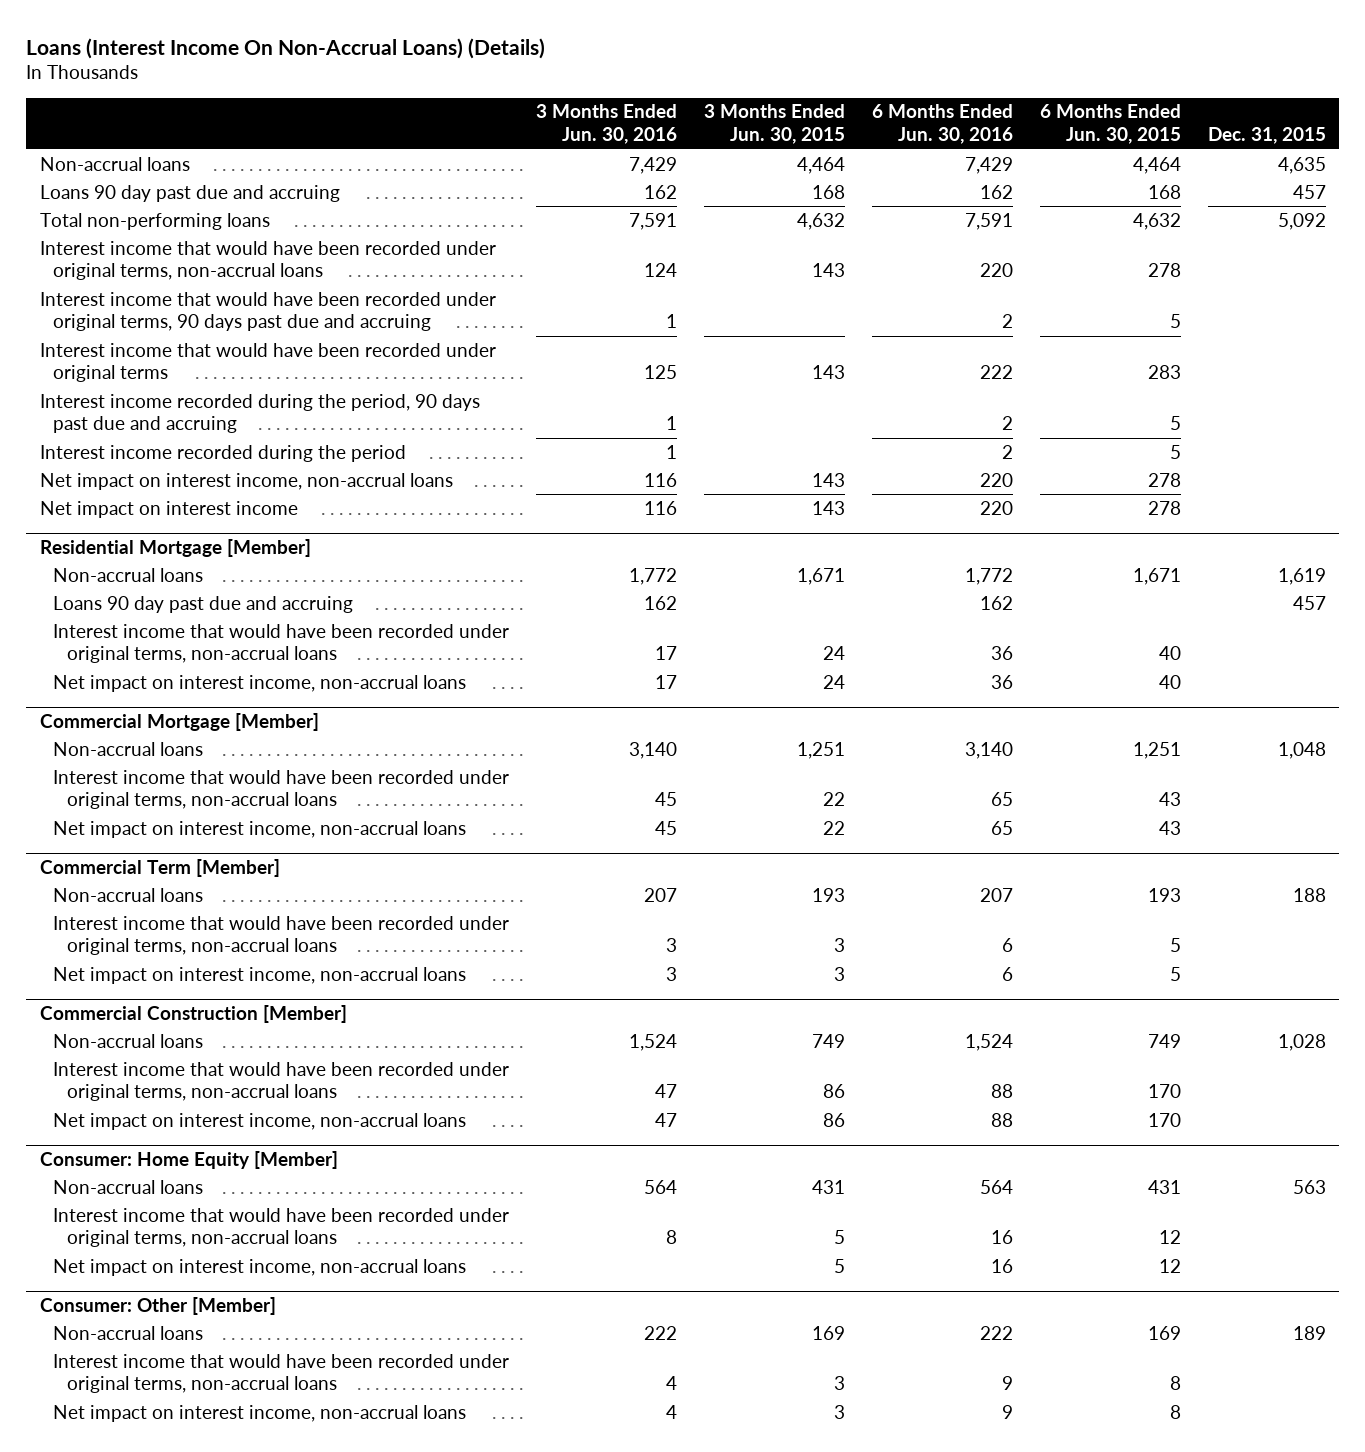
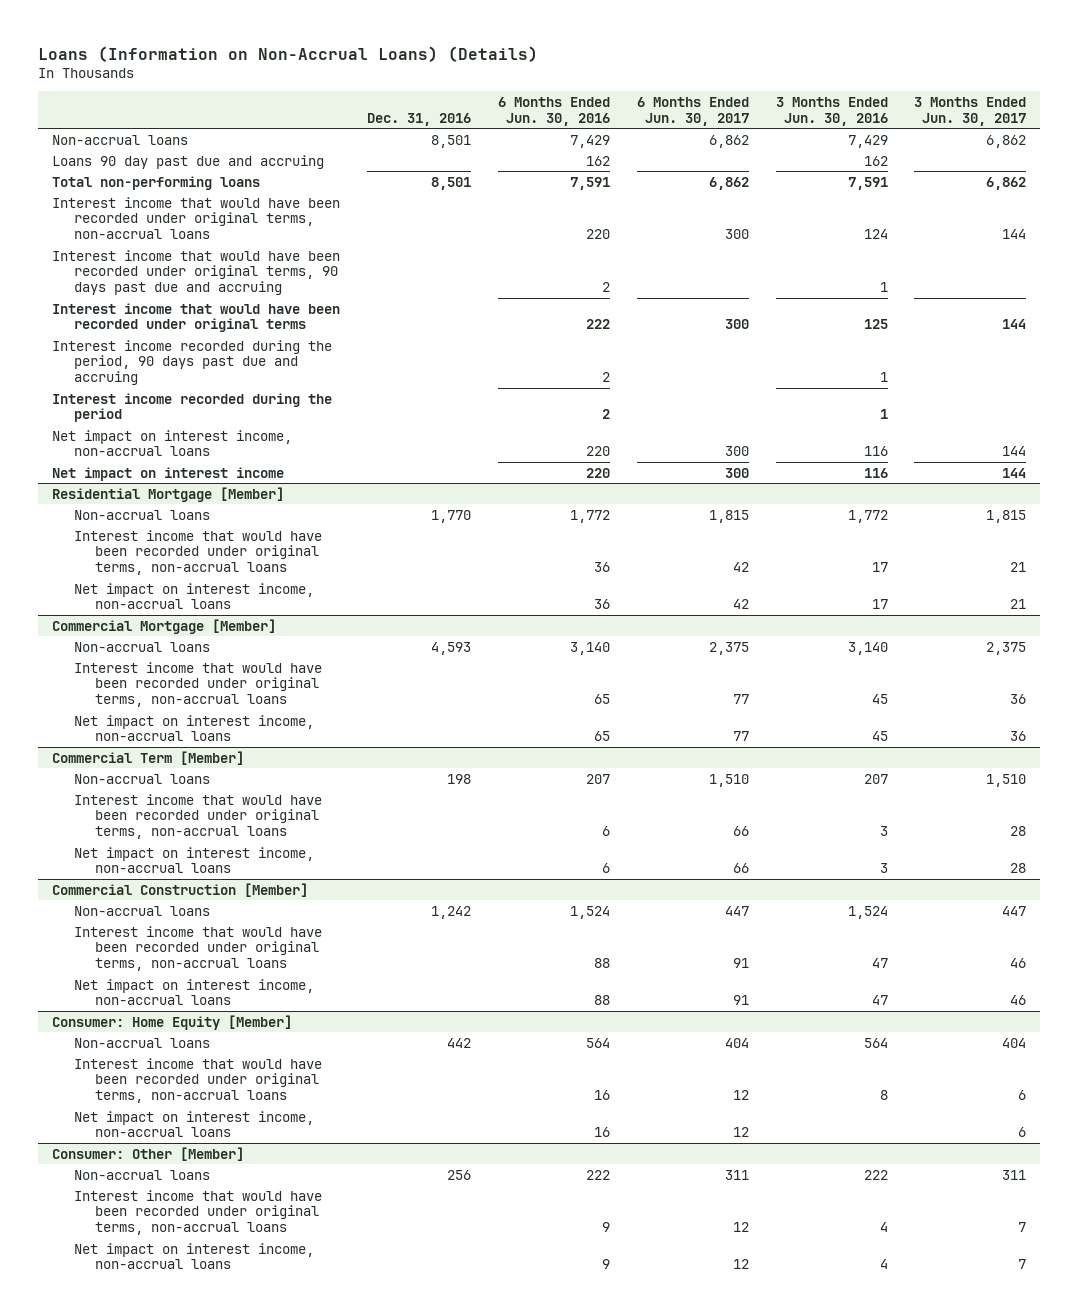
[26,37,546,59] Loans (Interest Income On Non-Accrual Loans) (Details) -> [38,45,539,62] Loans (Information on Non-Accrual Loans) (Details)
[704,104,846,145] 3 Months Ended Jun. 30, 2015 -> none
[1039,104,1181,145] 6 Months Ended Jun. 30, 2015 -> none
[1207,127,1326,145] Dec. 31, 2015 -> none
none -> [366,112,471,126] Dec. 31, 2016
none -> [636,97,749,126] 6 Months Ended Jun. 30, 2017
none -> [914,97,1027,126] 3 Months Ended Jun. 30, 2017
[53,595,354,613] Loans 90 day past due and accruing -> none

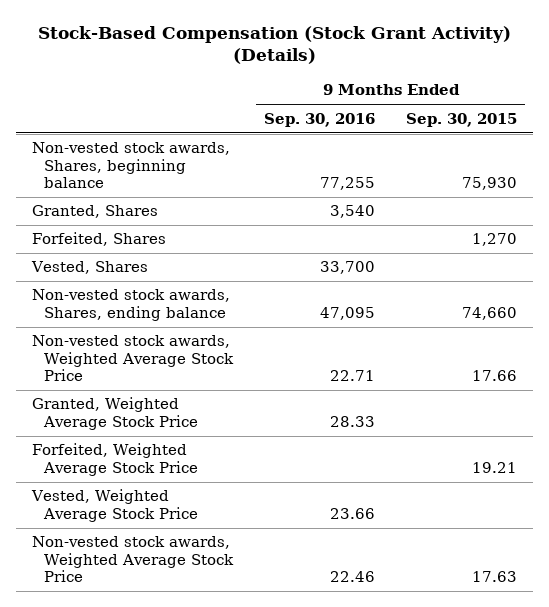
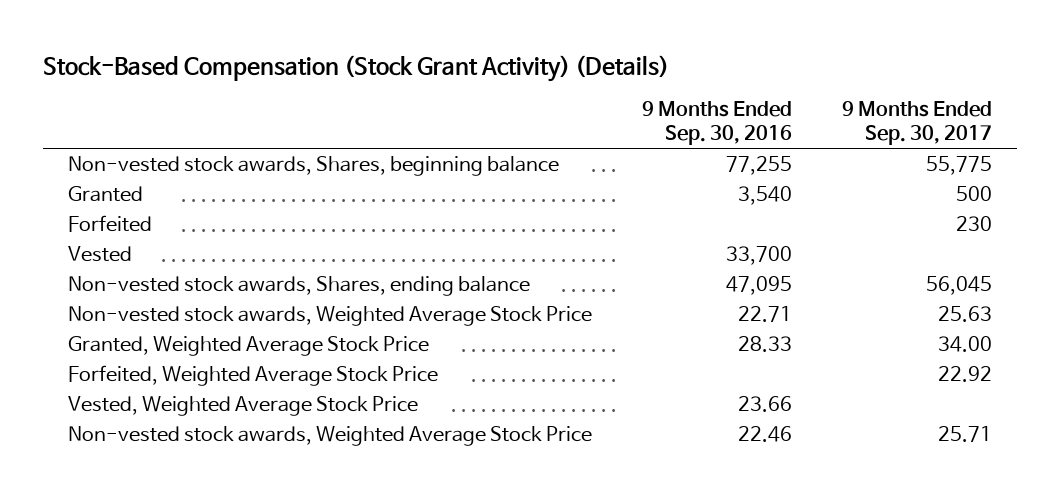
[406,112,518,127] Sep. 30, 2015 -> none
none -> [842,101,993,146] 9 Months Ended Sep. 30, 2017
[32,205,159,219] Granted, Shares -> [68,186,144,203] Granted
[32,232,167,247] Forfeited, Shares -> [68,215,153,233] Forfeited
[31,261,149,275] Vested, Shares -> [68,246,133,263] Vested

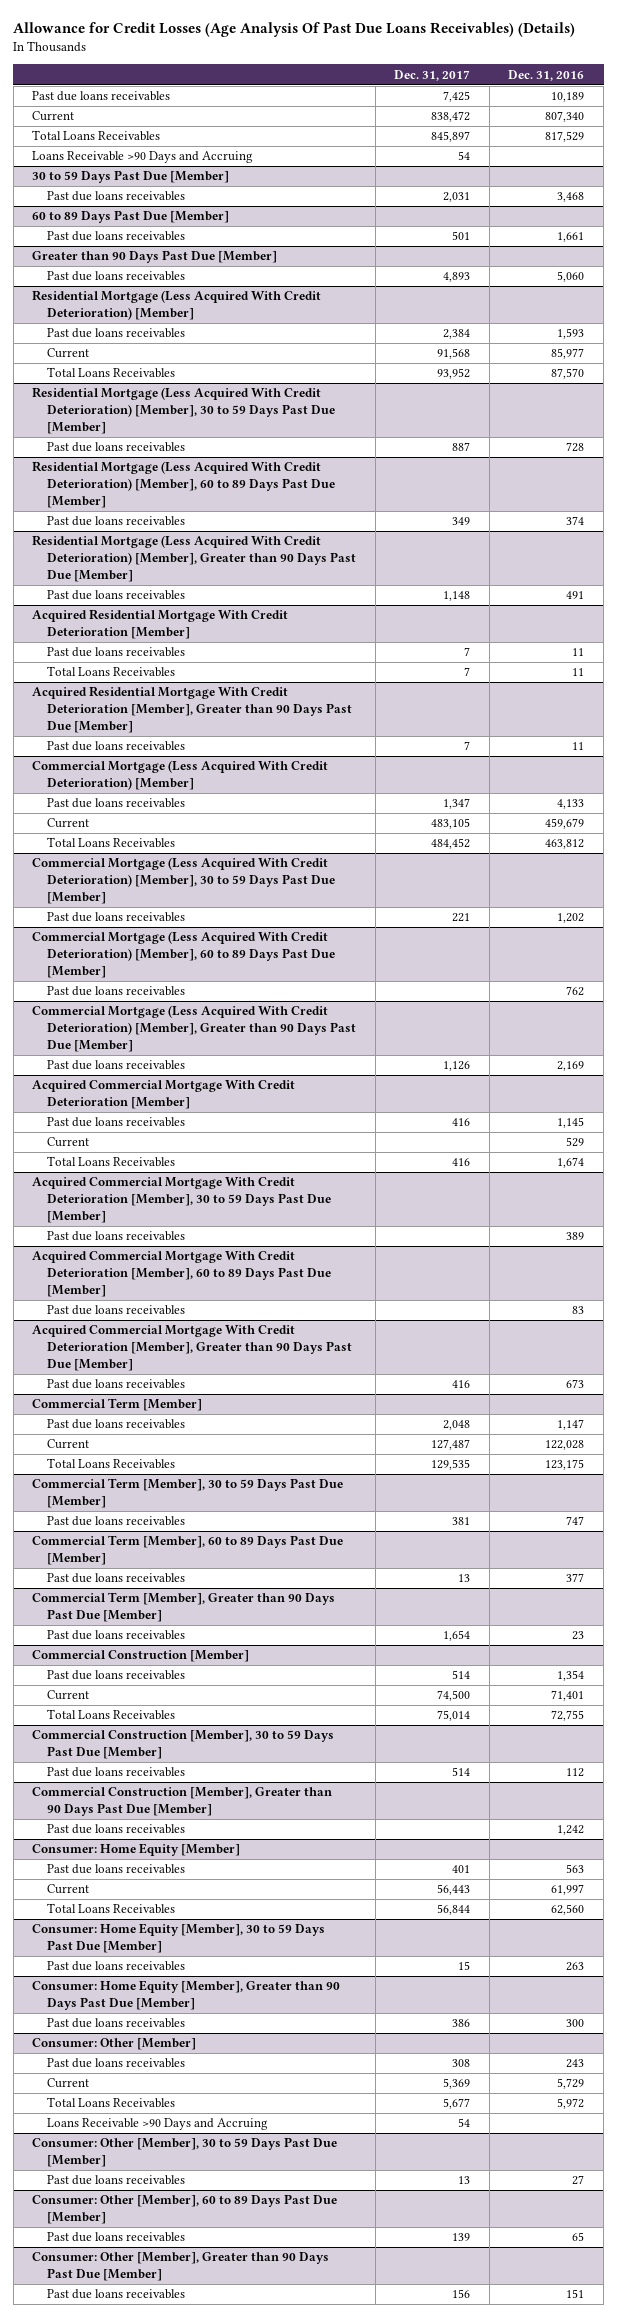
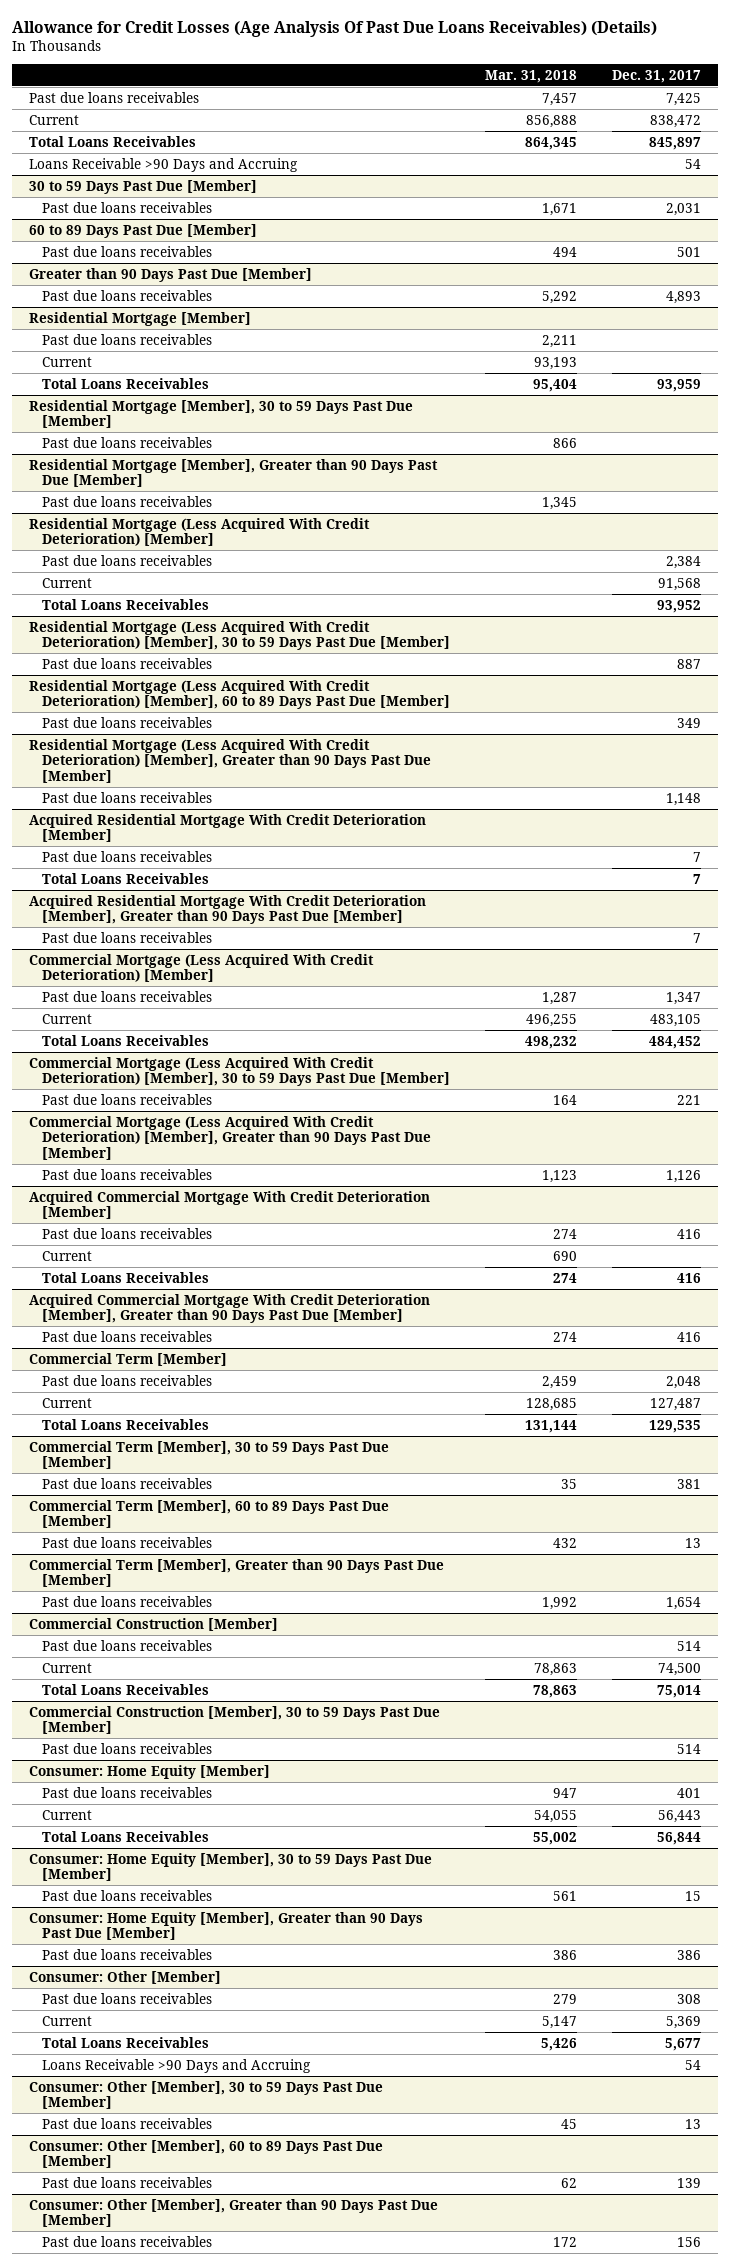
[508,69,585,81] Dec. 31, 2016 -> none
none -> [484,69,577,83] Mar. 31, 2018
none -> [29,311,252,326] Residential Mortgage [Member]
none -> [42,333,213,345] Past due loans receivables
none -> [42,356,93,367] Current
none -> [42,377,210,389] Total Loans Receivables
none -> [29,399,414,429] Residential Mortgage [Member], 30 to 59 Days Past Due [Member]
none -> [42,436,213,448] Past due loans receivables
none -> [29,458,439,488] Residential Mortgage [Member], Greater than 90 Days Past Due [Member]
none -> [42,495,213,507] Past due loans receivables
[32,931,335,979] Commercial Mortgage (Less Acquired With Credit Deterioration) [Member], 60 to 89 Days Past Due [Member] -> none
[46,986,185,997] Past due loans receivables -> none
[32,1177,331,1224] Acquired Commercial Mortgage With Credit Deterioration [Member], 30 to 59 Days Past Due [Member] -> none
[46,1231,185,1242] Past due loans receivables -> none
[32,1251,331,1298] Acquired Commercial Mortgage With Credit Deterioration [Member], 60 to 89 Days Past Due [Member] -> none
[46,1305,185,1316] Past due loans receivables -> none
[32,1787,333,1817] Commercial Construction [Member], Greater than 90 Days Past Due [Member] -> none
[46,1824,185,1835] Past due loans receivables -> none

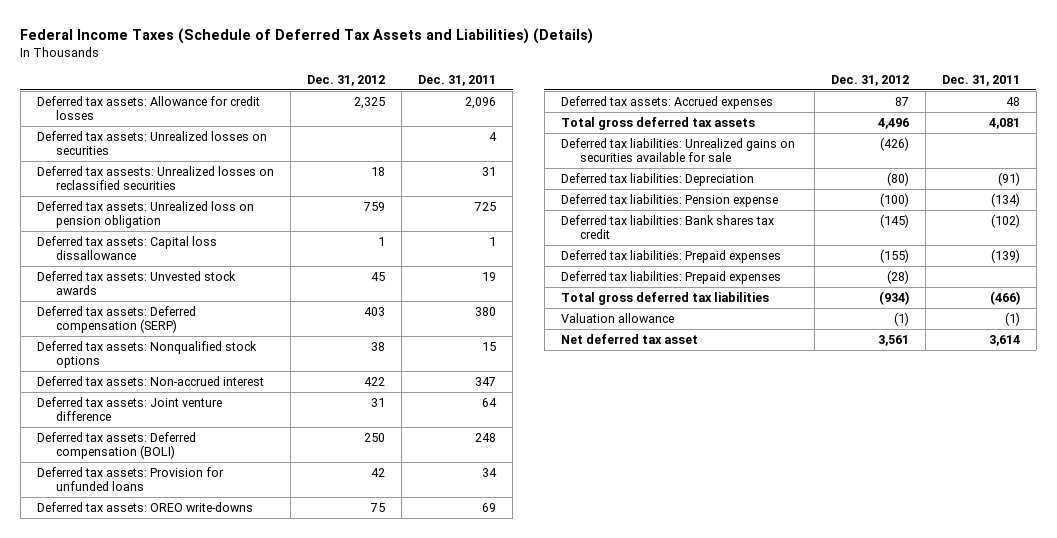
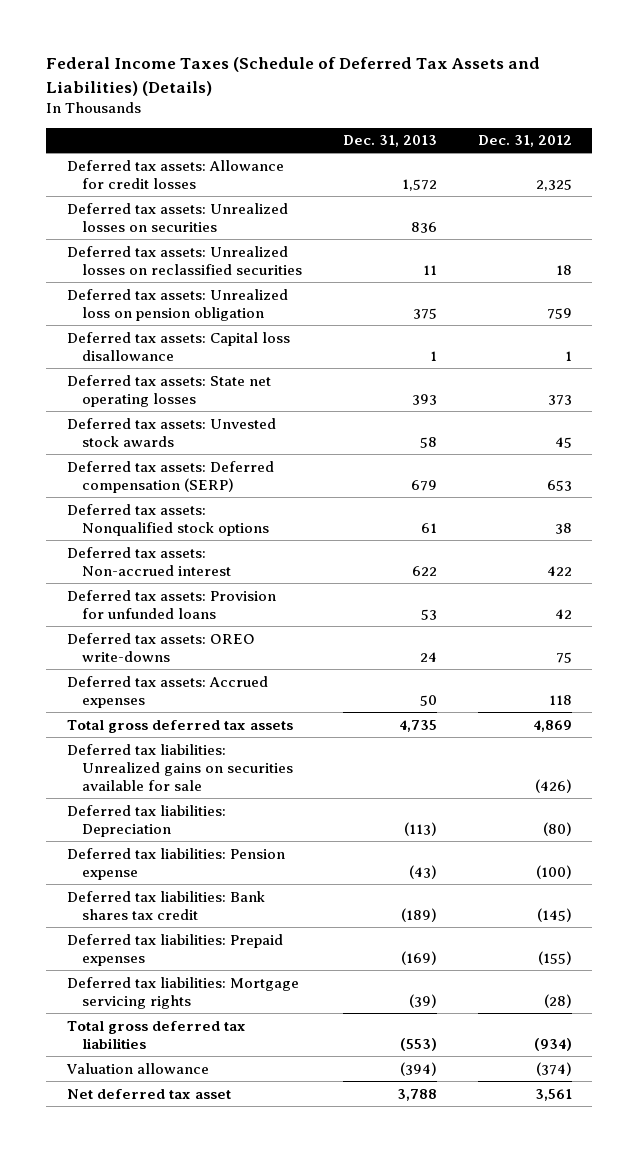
[418,75,497,87] Dec. 31, 2011 -> none
none -> [342,135,437,148] Dec. 31, 2013
[36,165,274,191] Deferred tax assests: Unrealized losses on reclassified securities -> [66,245,302,275] Deferred tax assets: Unrealized losses on reclassified securities
[36,235,217,261] Deferred tax assets: Capital loss dissallowance -> [66,331,290,361] Deferred tax assets: Capital loss disallowance
none -> [66,374,271,407] Deferred tax assets: State net operating losses
[363,306,385,316] 403 -> [546,479,572,491] 653
[36,396,222,422] Deferred tax assets: Joint venture difference -> none
[36,431,196,460] Deferred tax assets: Deferred compensation (BOLI) -> none
[894,96,909,106] 87 -> [548,694,572,705] 118
[877,117,909,129] 4,496 -> [532,719,572,732] 4,869
[560,270,781,284] Deferred tax liabilities: Prepaid expenses -> none
none -> [66,976,299,1009] Deferred tax liabilities: Mortgage servicing rights
[893,311,909,326] (1) -> [535,1061,572,1076] (374)

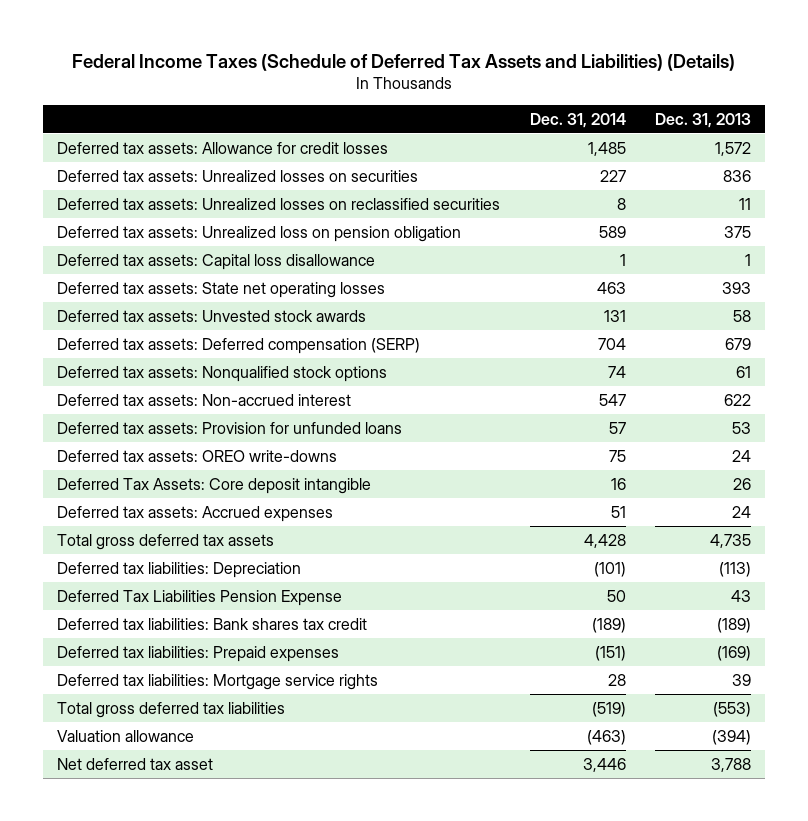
[477,135,572,148] Dec. 31, 2012 -> none
none -> [529,112,626,128] Dec. 31, 2014
none -> [57,477,372,494] Deferred Tax Assets: Core deposit intangible
[419,694,437,706] 50 -> [731,505,751,518] 24
[66,743,293,791] Deferred tax liabilities: Unrealized gains on securities available for sale -> none
[66,847,285,880] Deferred tax liabilities: Pension expense -> [57,589,343,606] Deferred Tax Liabilities Pension Expense
[408,864,437,879] (43) -> [730,589,751,602] 43
[66,976,299,1009] Deferred tax liabilities: Mortgage servicing rights -> [57,673,379,690] Deferred tax liabilities: Mortgage service rights
[408,993,437,1008] (39) -> [731,673,751,686] 39

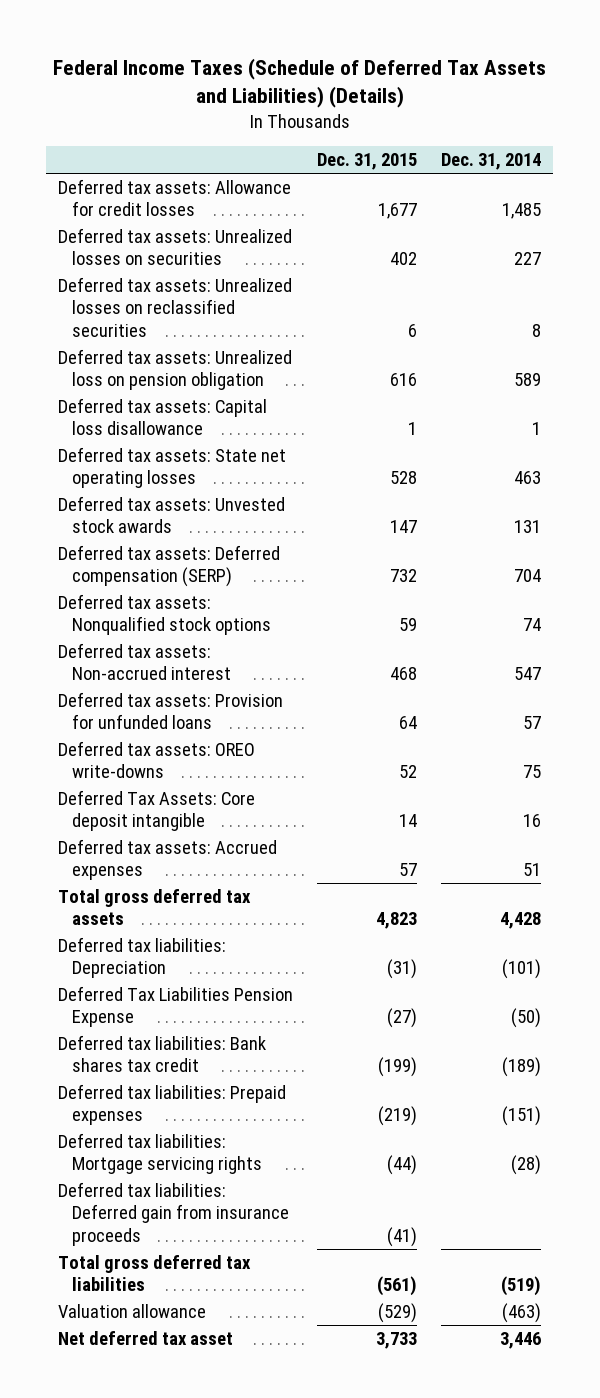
[654,112,751,128] Dec. 31, 2013 -> none
none -> [317,153,418,171] Dec. 31, 2015
[606,589,626,602] 50 -> [511,1008,542,1029] (50)
[57,673,379,690] Deferred tax liabilities: Mortgage service rights -> [58,1132,262,1175] Deferred tax liabilities: Mortgage servicing rights
[607,673,626,686] 28 -> [511,1155,542,1176] (28)
none -> [58,1181,289,1246] Deferred tax liabilities: Deferred gain from insurance proceeds

